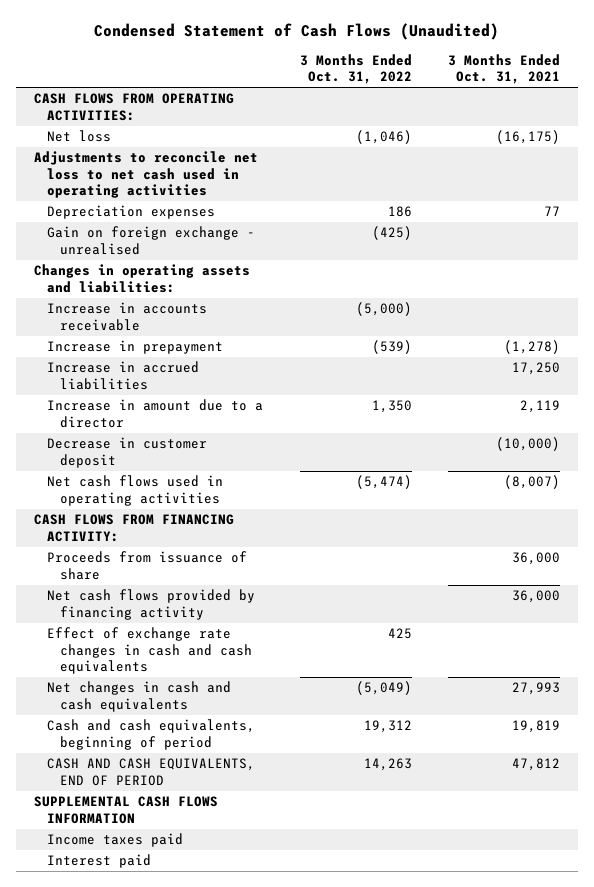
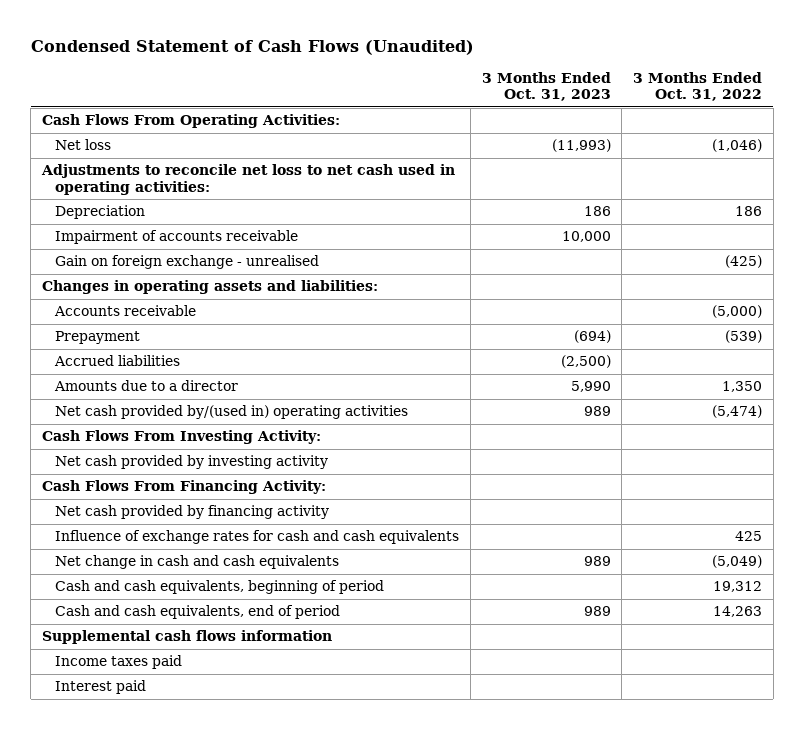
[448,54,561,85] 3 Months Ended Oct. 31, 2021 -> none
none -> [481,71,611,102] 3 Months Ended Oct. 31, 2023
[33,93,234,121] CASH FLOWS FROM OPERATING ACTIVITIES: -> [41,114,340,129] Cash Flows From Operating Activities:
[33,151,258,199] Adjustments to reconcile net loss to net cash used in operating activities -> [40,164,455,195] Adjustments to reconcile net loss to net cash used in operating activities:
[47,205,216,220] Depreciation expenses -> [55,205,146,220] Depreciation
none -> [55,230,299,245] Impairment of accounts receivable
[47,437,208,468] Decrease in customer deposit -> none
[47,551,248,580] Proceeds from issuance of share -> none
[47,302,208,331] Increase in accounts receivable -> [54,305,197,317] Accounts receivable
[47,340,224,355] Increase in prepayment -> [55,331,141,345] Prepayment
[47,361,200,390] Increase in accrued liabilities -> [54,355,181,367] Accrued liabilities
[47,399,264,428] Increase in amount due to a director -> [54,380,239,392] Amounts due to a director
[47,475,224,506] Net cash flows used in operating activities -> [55,405,409,420] Net cash provided by/(used in) operating activities
none -> [41,430,321,445] Cash Flows From Investing Activity:
none -> [55,455,329,470] Net cash provided by investing activity
[33,514,234,542] CASH FLOWS FROM FINANCING ACTIVITY: -> [41,480,326,495] Cash Flows From Financing Activity:
[47,589,256,620] Net cash flows provided by financing activity -> [55,505,330,520] Net cash provided by financing activity
[47,627,253,675] Effect of exchange rate changes in cash and cash equivalents -> [55,530,460,545] Influence of exchange rates for cash and cash equivalents
[47,681,232,712] Net changes in cash and cash equivalents -> [55,555,340,570] Net change in cash and cash equivalents
[47,758,256,786] CASH AND CASH EQUIVALENTS, END OF PERIOD -> [55,605,341,620] Cash and cash equivalents, end of period
[33,796,218,824] SUPPLEMENTAL CASH FLOWS INFORMATION -> [41,630,332,645] Supplemental cash flows information

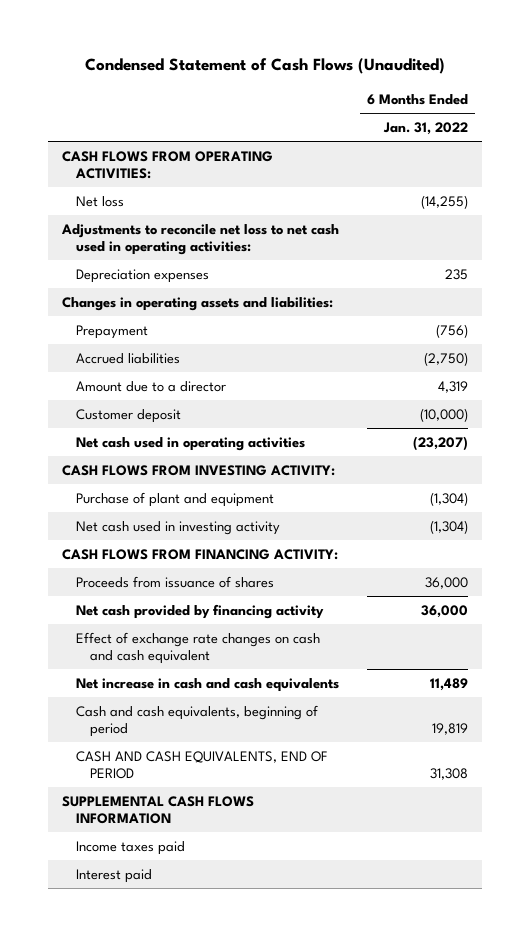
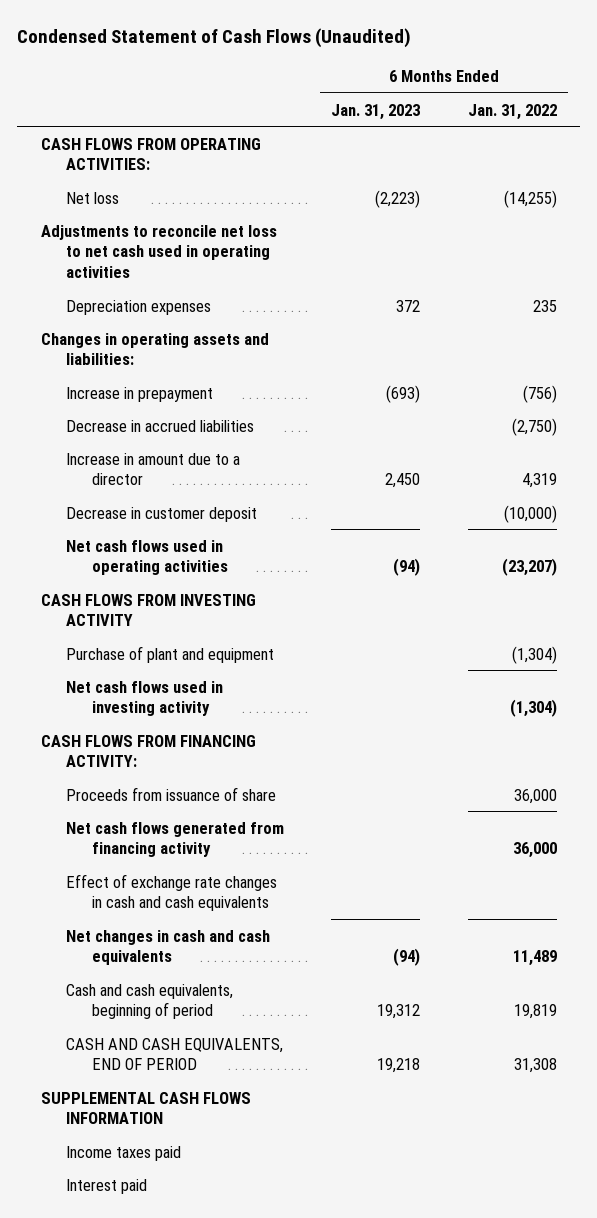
none -> [331,103,421,120] Jan. 31, 2023
[60,223,339,256] Adjustments to reconcile net loss to net cash used in operating activities: -> [40,224,277,278] Adjustments to reconcile net loss to net cash used in operating activities
[75,324,148,339] Prepayment -> [66,386,214,402] Increase in prepayment
[75,352,180,364] Accrued liabilities -> [66,419,255,432] Decrease in accrued liabilities
[75,380,226,392] Amount due to a director -> [66,452,241,486] Increase in amount due to a director
[75,408,181,423] Customer deposit -> [66,506,258,522] Decrease in customer deposit
[75,436,305,451] Net cash used in operating activities -> [66,539,228,576] Net cash flows used in operating activities
[61,464,335,476] CASH FLOWS FROM INVESTING ACTIVITY: -> [40,593,256,627] CASH FLOWS FROM INVESTING ACTIVITY
[75,520,280,535] Net cash used in investing activity -> [66,680,224,717] Net cash flows used in investing activity
[75,575,274,588] Proceeds from issuance of shares -> [66,786,277,801] Proceeds from issuance of share
[75,603,324,619] Net cash provided by financing activity -> [66,821,285,858] Net cash flows generated from financing activity
[75,631,320,665] Effect of exchange rate changes on cash and cash equivalent -> [66,873,278,912] Effect of exchange rate changes in cash and cash equivalents
[75,677,339,692] Net increase in cash and cash equivalents -> [66,929,271,966] Net changes in cash and cash equivalents

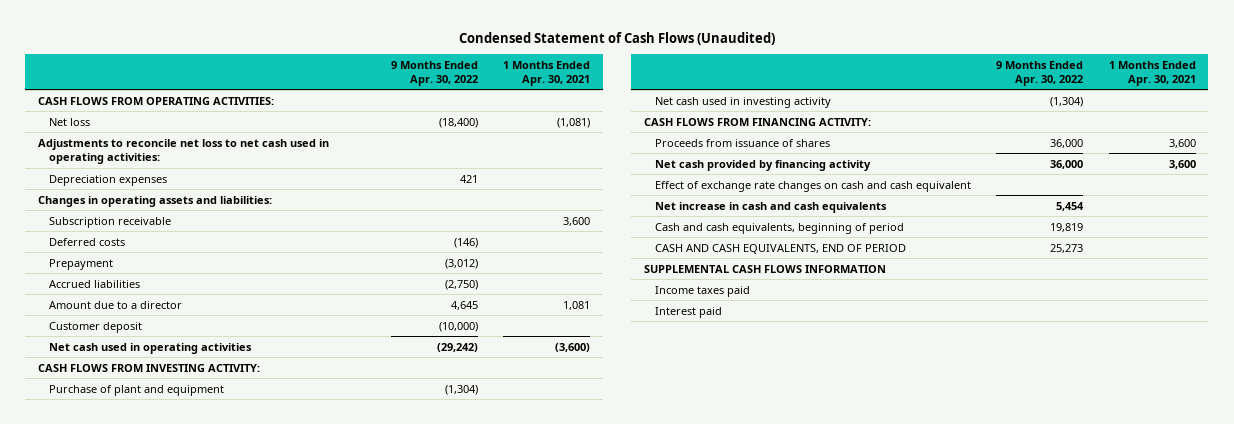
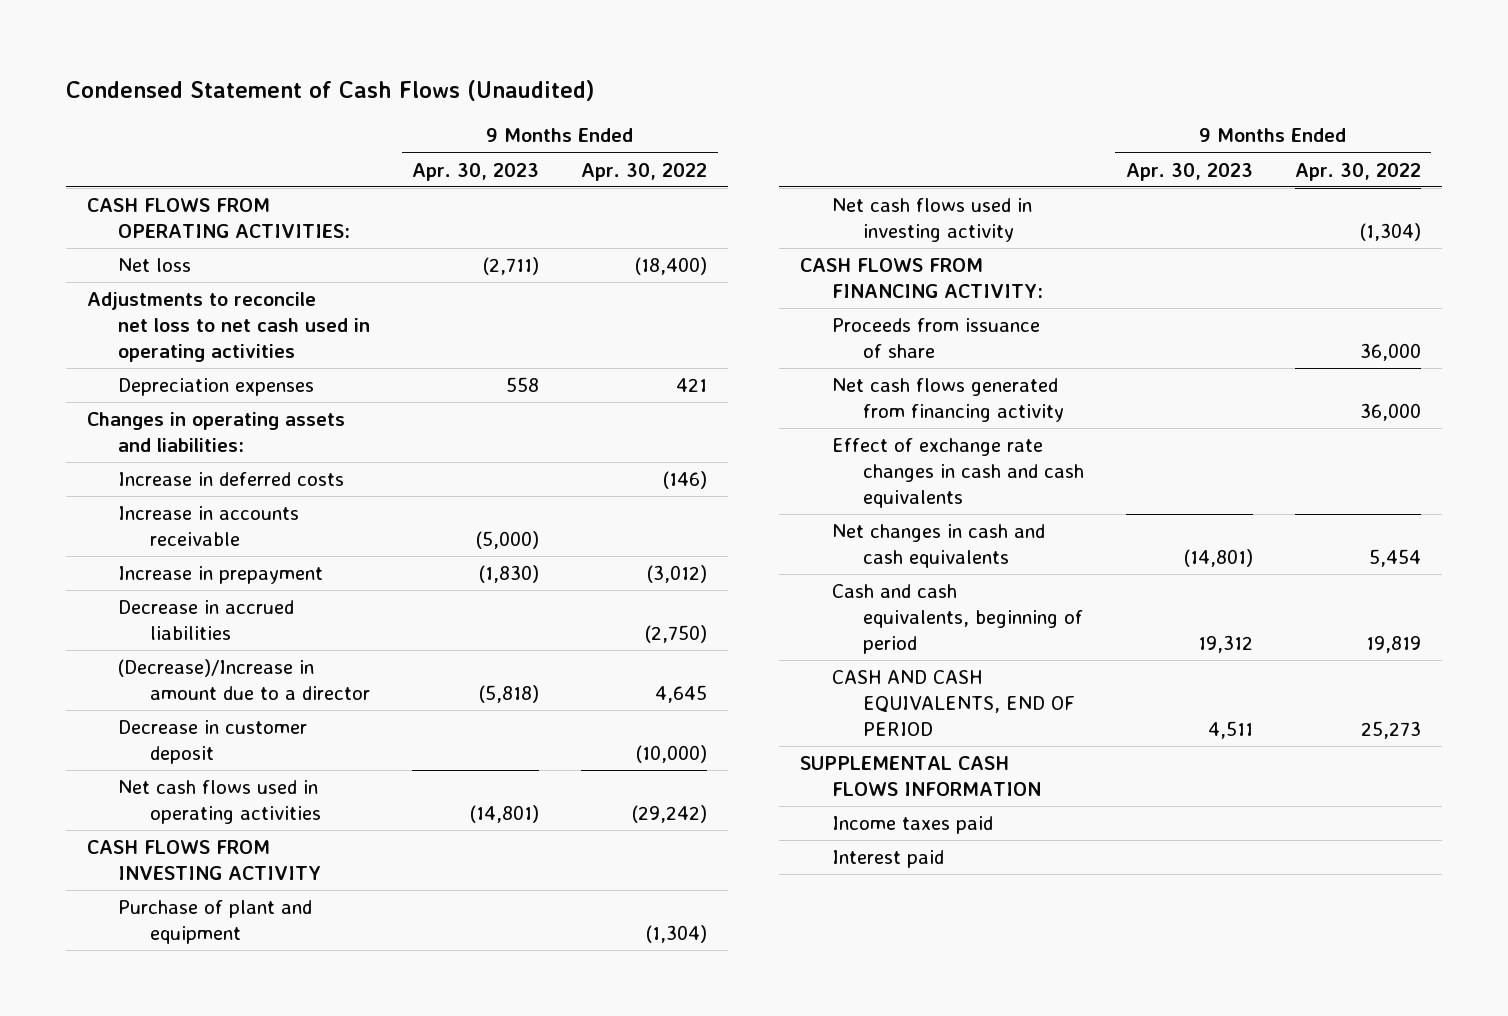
[503,60,591,86] 1 Months Ended Apr. 30, 2021 -> none
none -> [412,162,540,181] Apr. 30, 2023
[38,138,330,165] Adjustments to reconcile net loss to net cash used in operating activities: -> [86,292,371,363] Adjustments to reconcile net loss to net cash used in operating activities
[49,216,172,228] Subscription receivable -> none
[49,237,126,246] Deferred costs -> [118,472,345,487] Increase in deferred costs
none -> [118,506,300,547] Increase in accounts receivable
[49,258,114,270] Prepayment -> [118,566,324,585] Increase in prepayment
[49,279,141,288] Accrued liabilities -> [118,600,295,641] Decrease in accrued liabilities
[49,300,183,309] Amount due to a director -> [118,659,370,701] (Decrease)/Increase in amount due to a director
[49,321,143,333] Customer deposit -> [118,720,308,765] Decrease in customer deposit
[49,342,253,354] Net cash used in operating activities -> [118,780,321,825] Net cash flows used in operating activities
[38,363,261,372] CASH FLOWS FROM INVESTING ACTIVITY: -> [86,840,322,881] CASH FLOWS FROM INVESTING ACTIVITY
[654,96,831,108] Net cash used in investing activity -> [831,198,1032,243] Net cash flows used in investing activity
[654,138,830,147] Proceeds from issuance of shares -> [831,318,1040,359] Proceeds from issuance of share
[654,159,871,171] Net cash provided by financing activity -> [831,378,1065,423] Net cash flows generated from financing activity
[654,180,971,192] Effect of exchange rate changes on cash and cash equivalent -> [831,438,1085,509] Effect of exchange rate changes in cash and cash equivalents
[654,201,887,213] Net increase in cash and cash equivalents -> [831,524,1045,569] Net changes in cash and cash equivalents

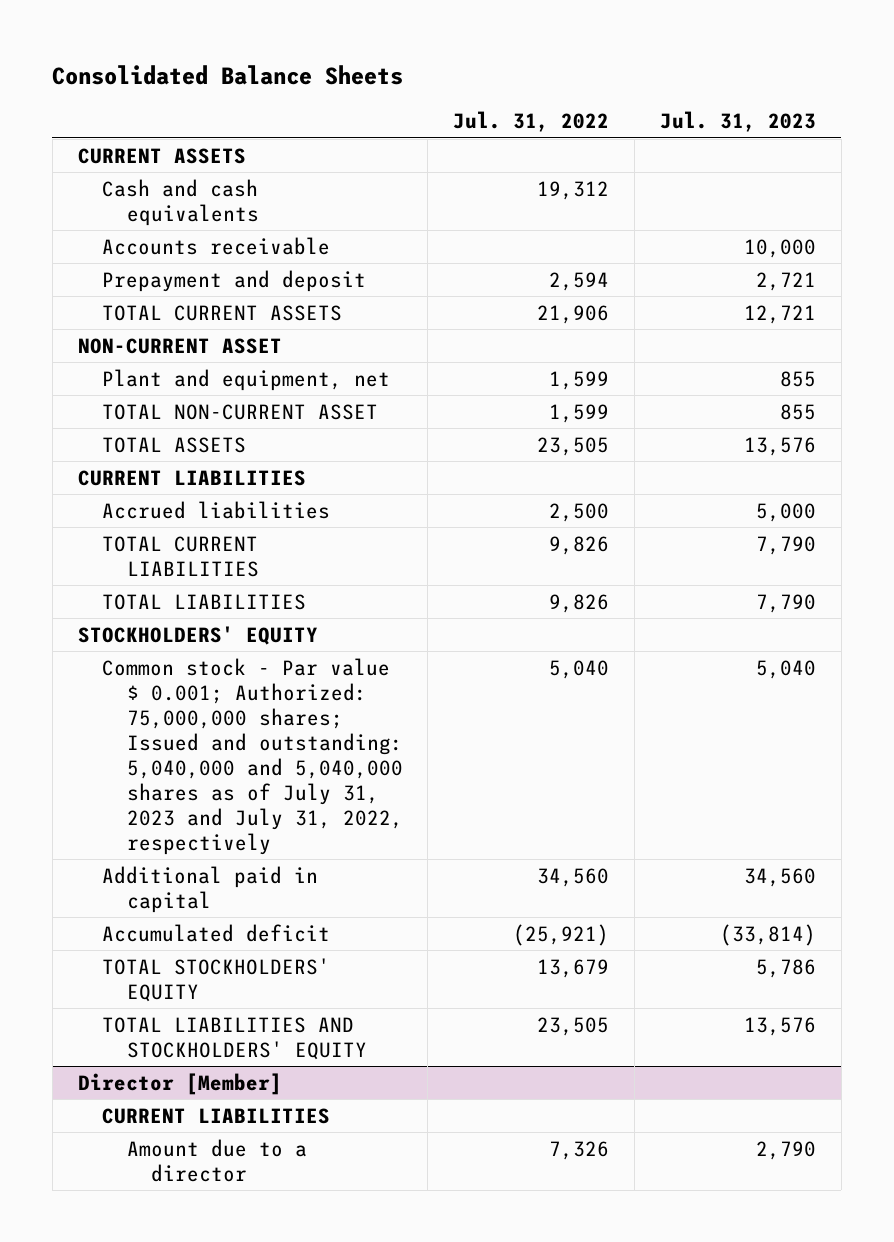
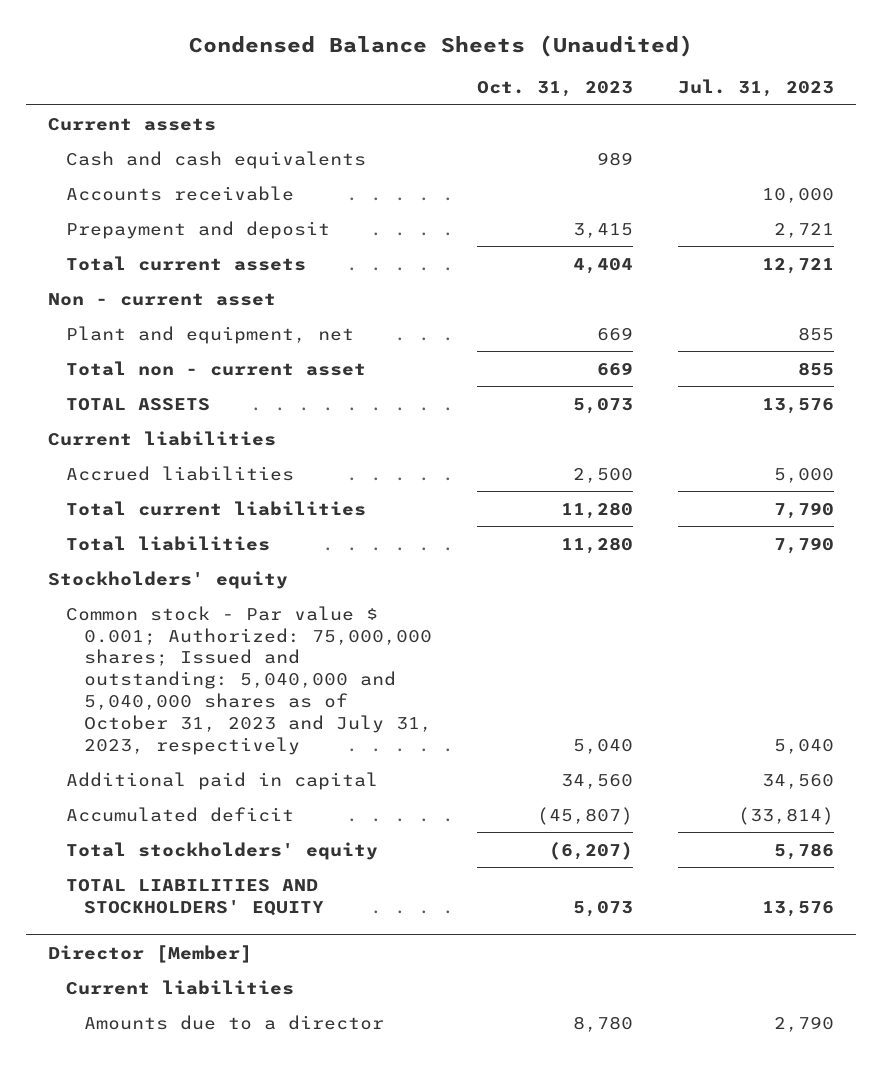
[52,65,404,86] Consolidated Balance Sheets -> [188,35,693,58] Condensed Balance Sheets (Unaudited)
[453,111,610,133] Jul. 31, 2022 -> none
none -> [476,81,633,98] Oct. 31, 2023
[77,147,246,164] CURRENT ASSETS -> [47,117,216,131] Current assets
[102,304,343,321] TOTAL CURRENT ASSETS -> [65,255,306,271] Total current assets
[77,337,282,354] NON-CURRENT ASSET -> [47,292,276,306] Non - current asset
[102,403,379,420] TOTAL NON-CURRENT ASSET -> [65,360,366,376] Total non - current asset
[77,469,306,486] CURRENT LIABILITIES -> [47,430,276,446] Current liabilities
[102,535,259,577] TOTAL CURRENT LIABILITIES -> [65,500,366,516] Total current liabilities
[102,593,307,610] TOTAL LIABILITIES -> [65,535,270,551] Total liabilities
[77,625,318,645] STOCKHOLDERS' EQUITY -> [47,570,288,589] Stockholders' equity
[102,657,403,856] Common stock - Par value $ 0.001; Authorized: 75,000,000 shares; Issued and outstanding: 5,040,000 and 5,040,000 shares as of July 31, 2023 and July 31, 2022, respectively -> [65,605,433,755] Common stock - Par value $ 0.001; Authorized: 75,000,000 shares; Issued and outstanding: 5,040,000 and 5,040,000 shares as of October 31, 2023 and July 31, 2023, respectively
[102,957,331,1002] TOTAL STOCKHOLDERS' EQUITY -> [65,841,378,860] Total stockholders' equity
[102,1107,331,1124] CURRENT LIABILITIES -> [65,979,294,995] Current liabilities
[126,1138,307,1182] Amount due to a director -> [84,1014,385,1030] Amounts due to a director

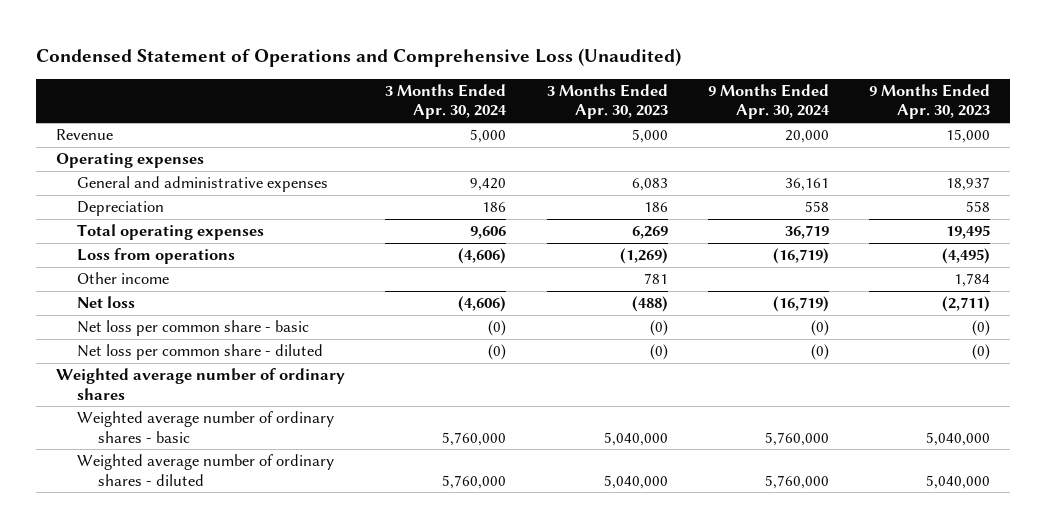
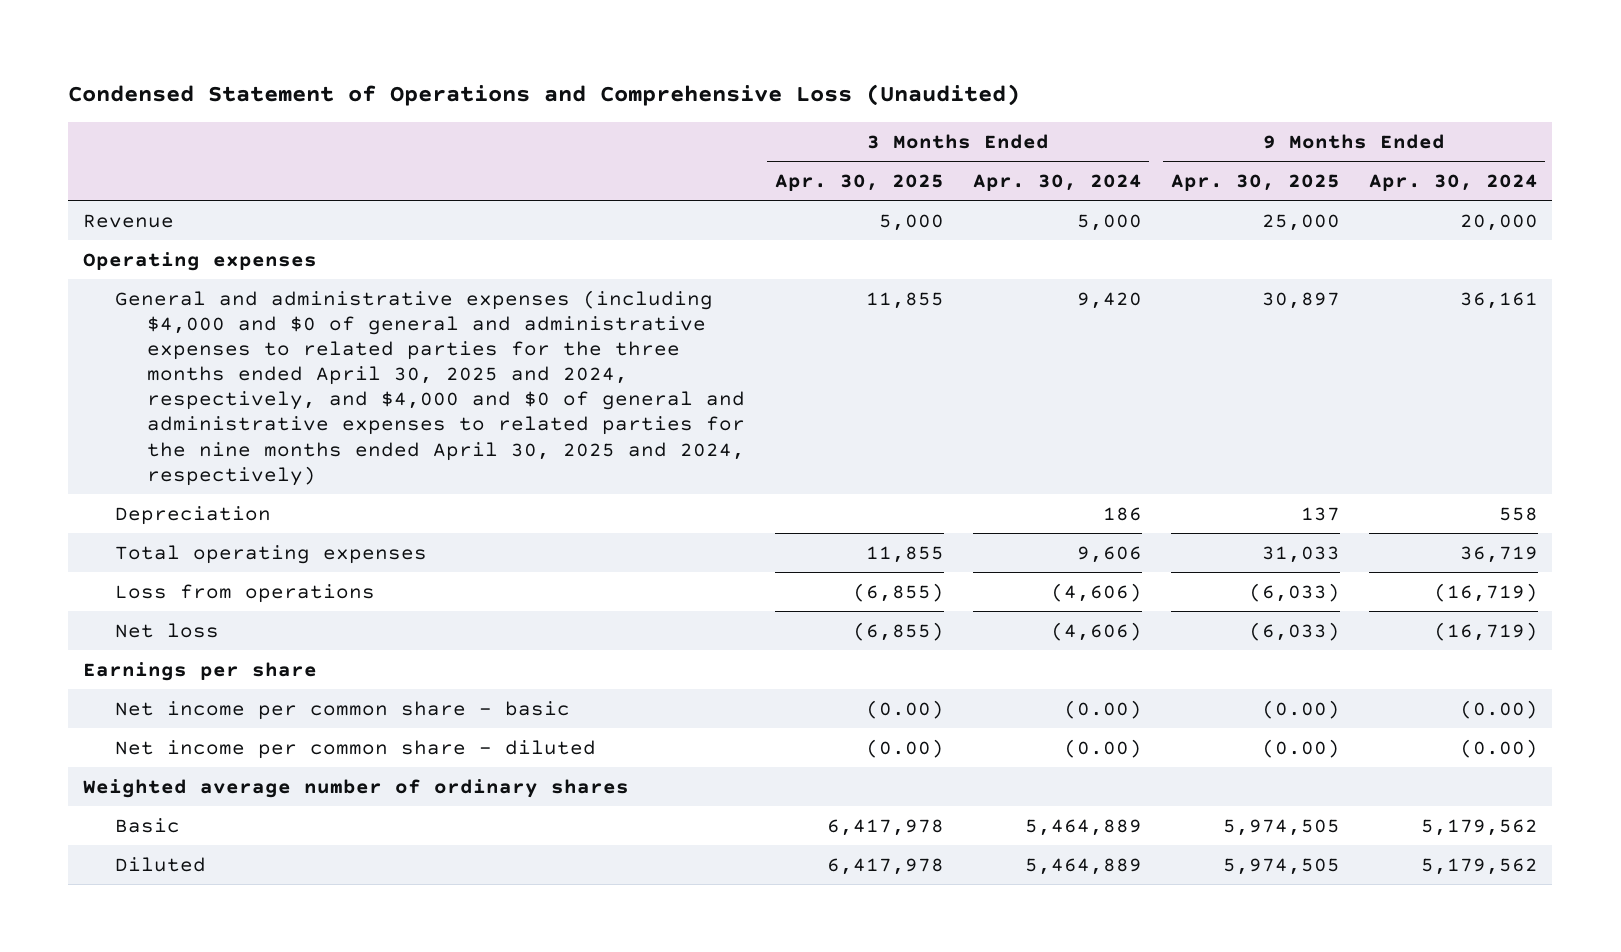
[546,84,668,120] 3 Months Ended Apr. 30, 2023 -> none
[868,84,990,120] 9 Months Ended Apr. 30, 2023 -> none
none -> [774,174,944,192] Apr. 30, 2025
none -> [1170,174,1340,192] Apr. 30, 2025
[77,176,329,193] General and administrative expenses -> [115,289,746,486] General and administrative expenses (including $4,000 and $0 of general and administrative expenses to related parties for the three months ended April 30, 2025 and 2024, respectively, and $4,000 and $0 of general and administrative expenses to related parties for the nine months ended April 30, 2025 and 2024, respectively)
[77,272,170,285] Other income -> none
none -> [82,661,317,681] Earnings per share
[77,320,310,337] Net loss per common share - basic -> [115,700,571,720] Net income per common share - basic
[488,320,507,337] (0) -> [1063,699,1142,719] (0.00)
[810,320,829,337] (0) -> [1459,699,1538,719] (0.00)
[77,344,324,361] Net loss per common share - diluted -> [115,739,597,759] Net income per common share - diluted
[488,344,507,361] (0) -> [1063,738,1142,758] (0.00)
[810,344,829,361] (0) -> [1459,738,1538,758] (0.00)
[77,411,335,443] Weighted average number of ordinary shares - basic -> none
[77,454,335,486] Weighted average number of ordinary shares - diluted -> none
none -> [115,817,181,833] Basic
none -> [115,856,207,872] Diluted

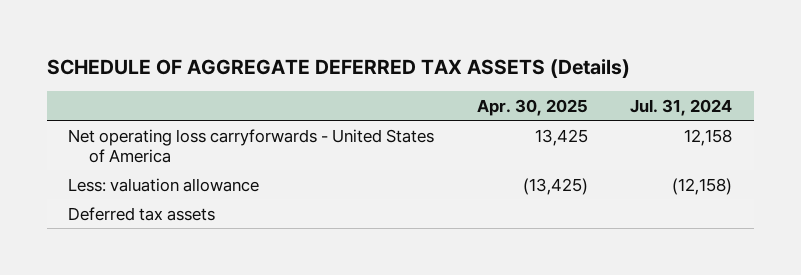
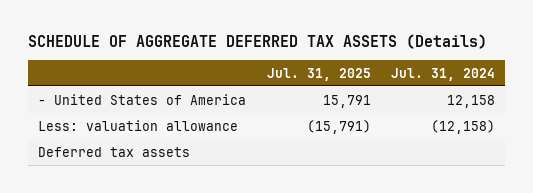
[476,98,588,116] Apr. 30, 2025 -> none
none -> [266,67,371,81] Jul. 31, 2025
[68,128,435,163] Net operating loss carryforwards - United States of America -> [38,93,247,105] - United States of America

